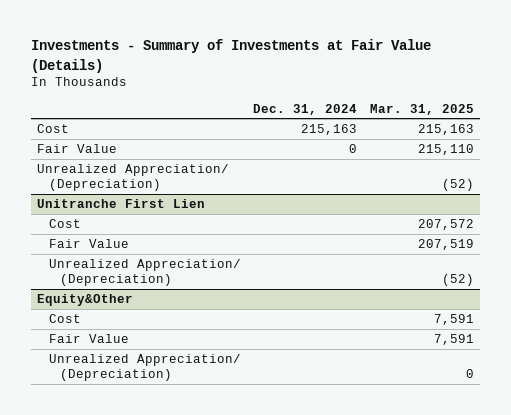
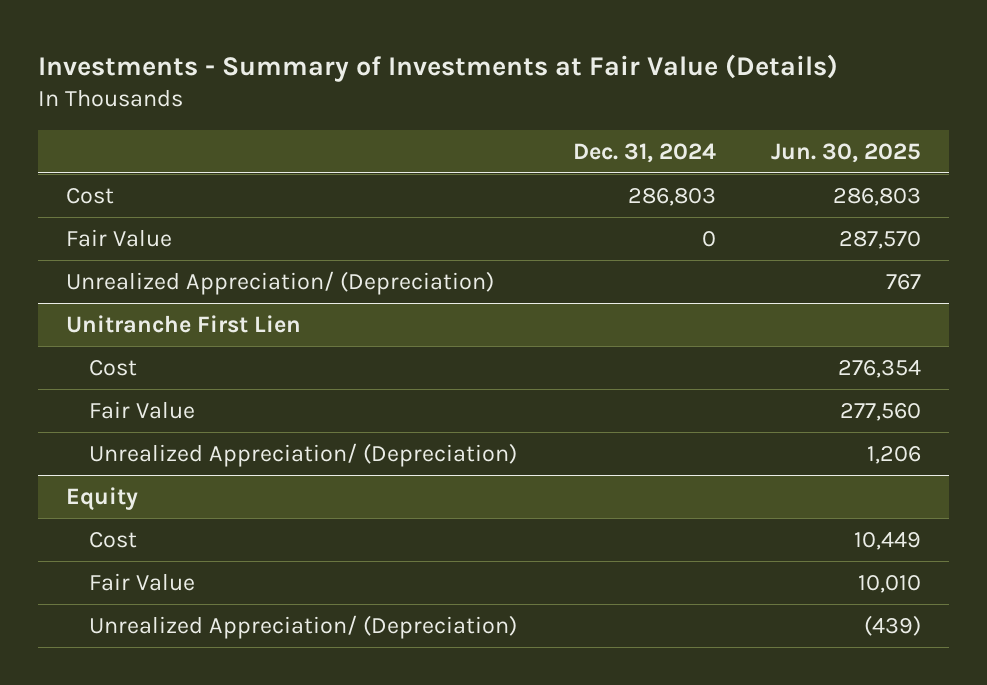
[369,103,474,115] Mar. 31, 2025 -> none
none -> [771,142,922,163] Jun. 30, 2025
[301,123,358,135] 215,163 -> [627,188,716,207] 286,803
[37,293,134,306] Equity&Other -> [65,487,138,511] Equity

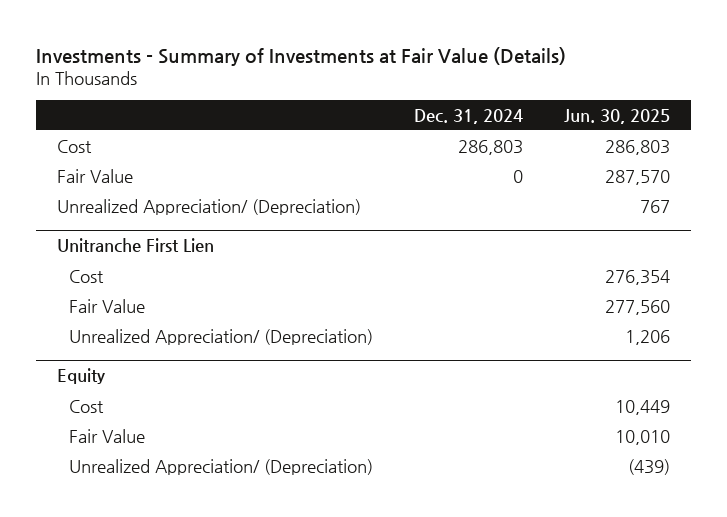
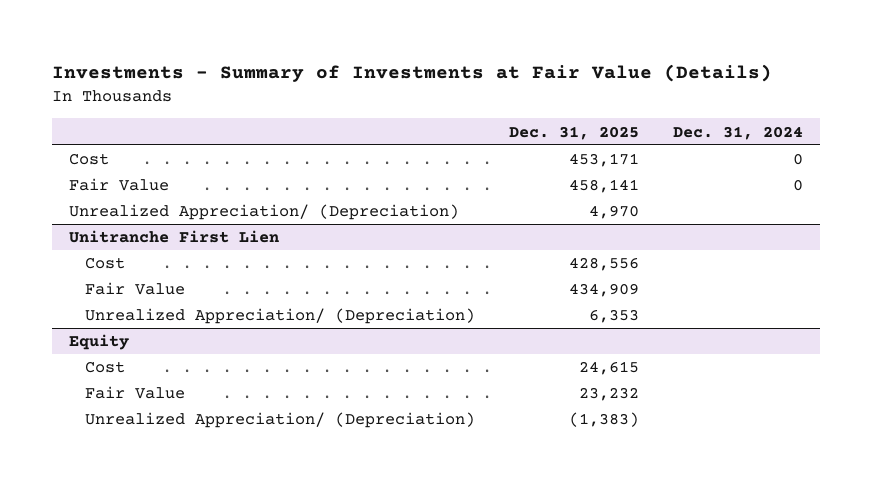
[564,108,671,124] Jun. 30, 2025 -> none
none -> [509,125,640,140] Dec. 31, 2025
[458,139,524,155] 286,803 -> [793,153,804,166] 0

